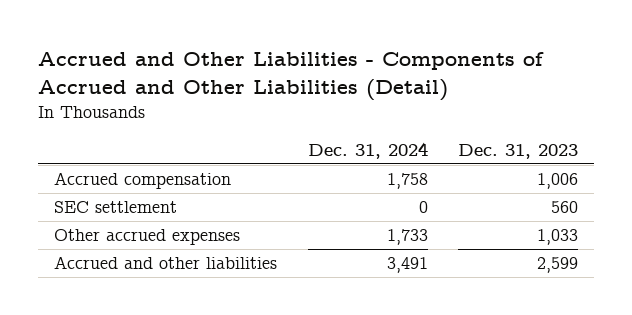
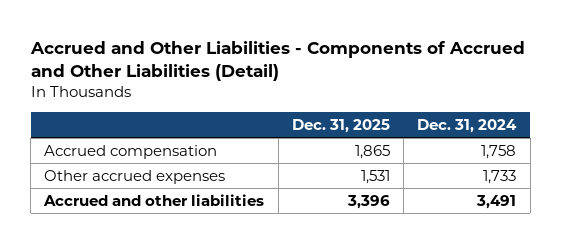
[458,143,579,159] Dec. 31, 2023 -> none
none -> [291,118,390,133] Dec. 31, 2025
[53,201,177,214] SEC settlement -> none

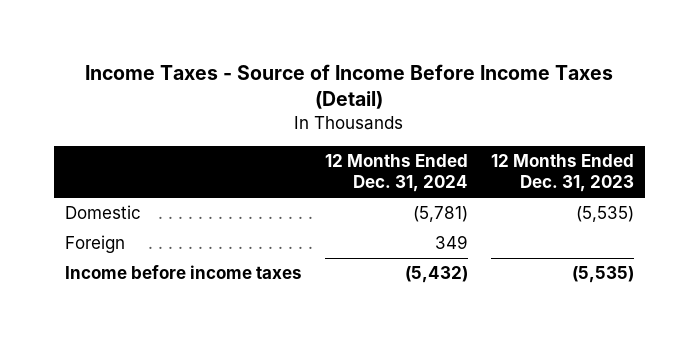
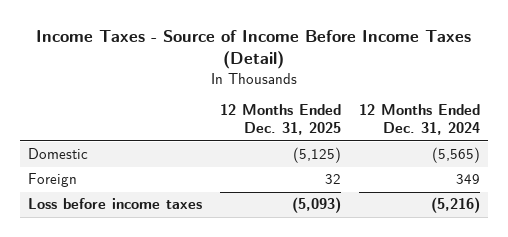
[490,153,634,193] 12 Months Ended Dec. 31, 2023 -> none
none -> [219,104,341,136] 12 Months Ended Dec. 31, 2025
[412,206,468,223] (5,781) -> [431,147,480,164] (5,565)
[65,265,303,280] Income before income taxes -> [28,198,203,210] Loss before income taxes
[404,266,468,284] (5,432) -> [430,197,480,214] (5,216)

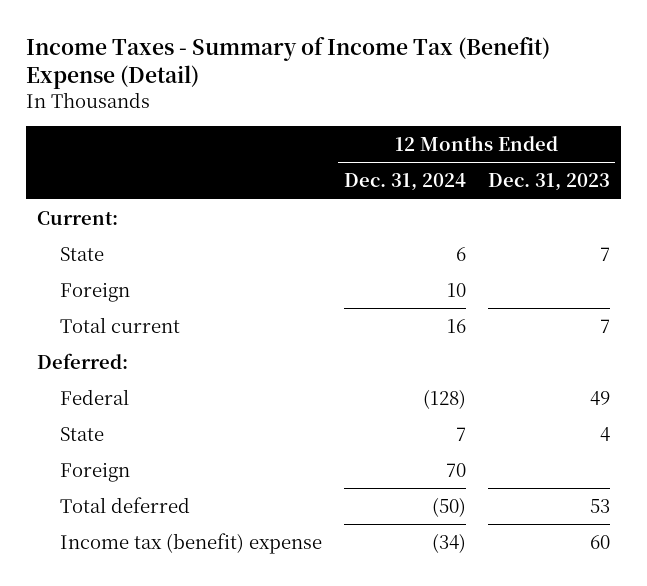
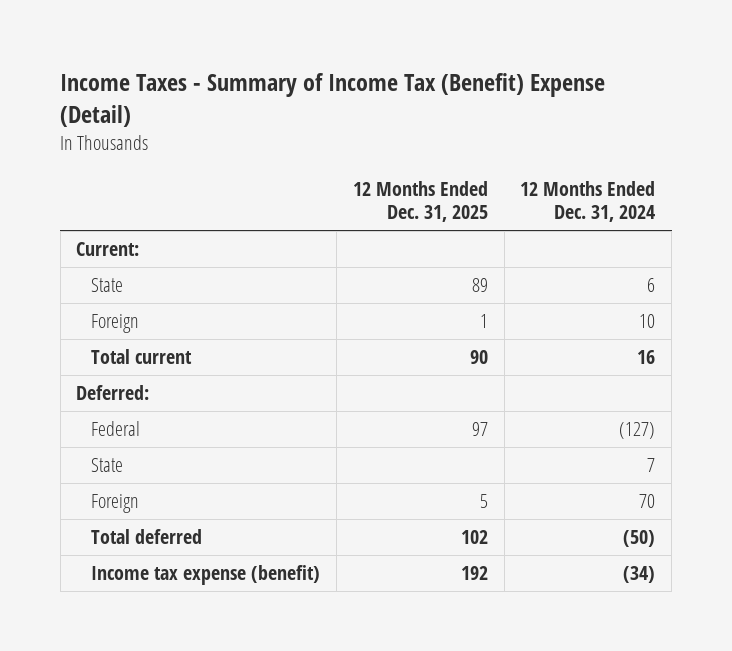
[487,173,610,192] Dec. 31, 2023 -> none
none -> [352,180,488,223] 12 Months Ended Dec. 31, 2025
[422,388,466,409] (128) -> [619,422,656,440] (127)
[59,532,322,554] Income tax (benefit) expense -> [90,565,320,586] Income tax expense (benefit)

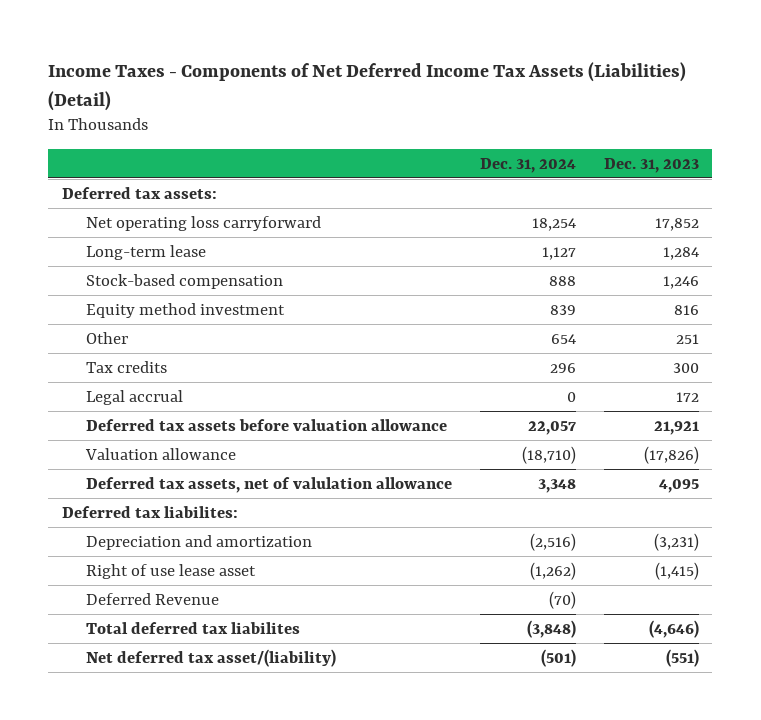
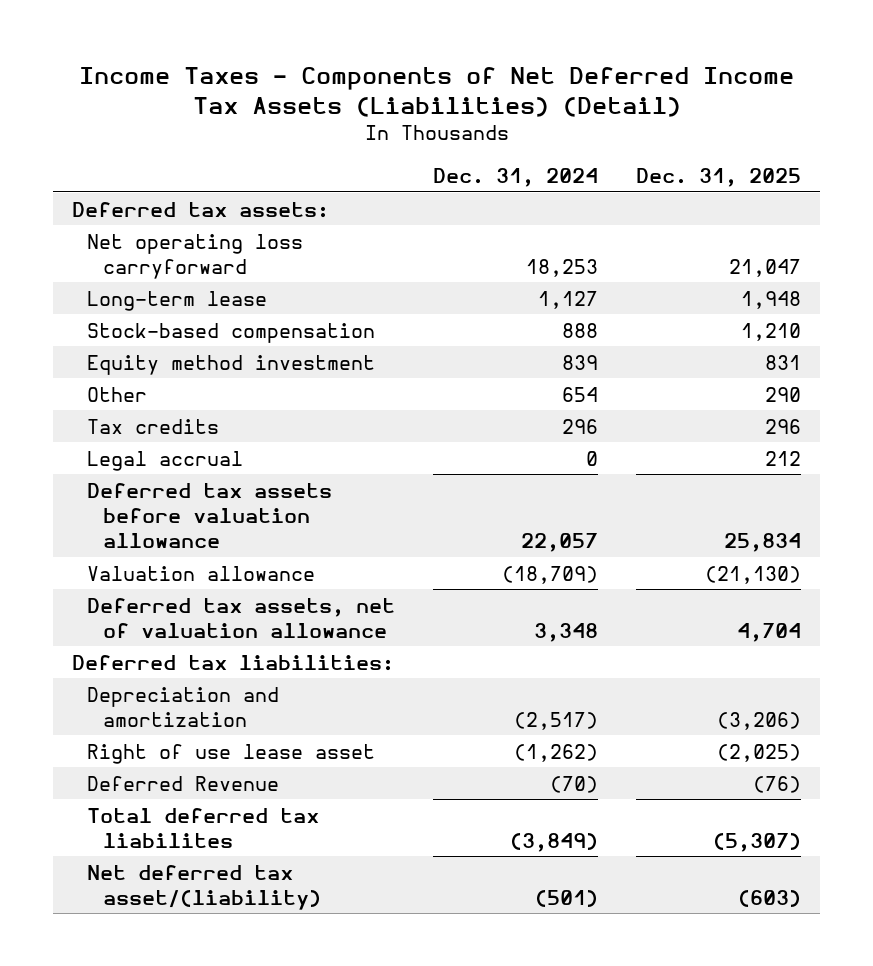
[603,157,699,173] Dec. 31, 2023 -> none
none -> [635,168,801,188] Dec. 31, 2025
[532,217,577,231] 18,254 -> [526,258,599,277] 18,253
[522,445,577,464] (18,710) -> [502,565,599,584] (18,709)
[86,476,453,493] Deferred tax assets, net of valulation allowance -> [87,597,396,638] Deferred tax assets, net of valuation allowance
[62,505,239,518] Deferred tax liabilites: -> [72,654,395,671] Deferred tax liabilities:
[530,532,577,551] (2,516) -> [514,711,599,730] (2,517)
[527,619,577,638] (3,848) -> [510,832,599,852] (3,849)

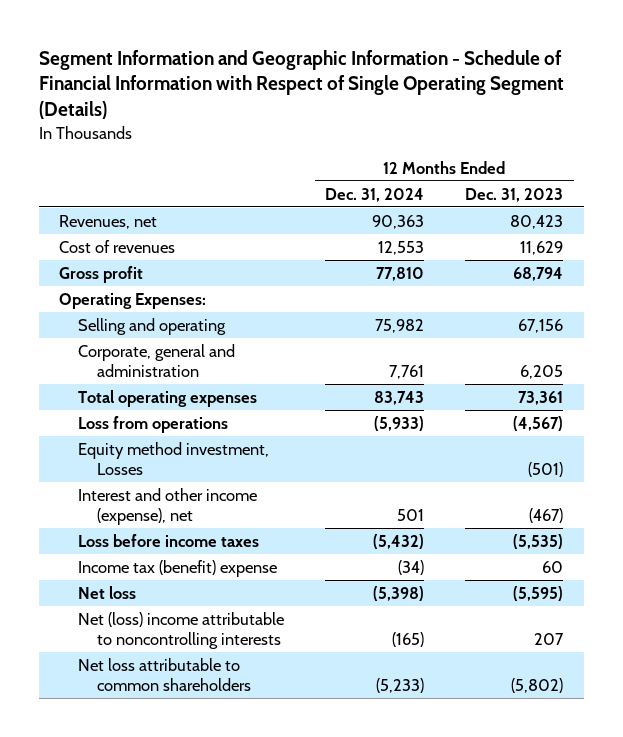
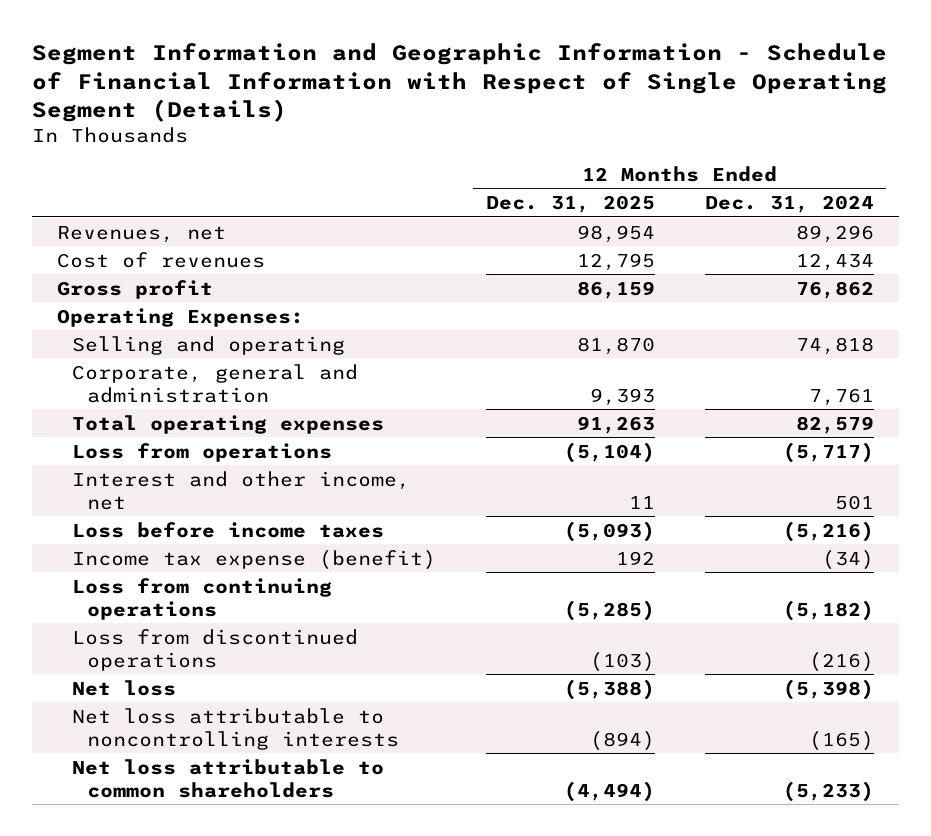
[465,187,564,202] Dec. 31, 2023 -> none
none -> [485,194,655,213] Dec. 31, 2025
[372,214,425,229] 90,363 -> [795,224,874,243] 89,296
[378,240,425,255] 12,553 -> [795,252,874,271] 12,434
[376,266,425,281] 77,810 -> [795,280,874,299] 76,862
[375,318,425,333] 75,982 -> [795,336,874,355] 74,818
[78,441,270,476] Equity method investment, Losses -> none
[374,390,425,405] 83,743 -> [795,415,874,434] 82,579
[374,415,425,431] (5,933) -> [782,441,874,463] (5,717)
[78,487,258,526] Interest and other income (expense), net -> [72,470,411,510] Interest and other income, net
[373,533,425,549] (5,432) -> [782,520,874,542] (5,216)
[78,559,278,577] Income tax (benefit) expense -> [72,549,437,570] Income tax expense (benefit)
none -> [72,577,333,620] Loss from continuing operations
none -> [72,628,359,671] Loss from discontinued operations
[78,611,285,650] Net (loss) income attributable to noncontrolling interests -> [72,707,400,750] Net loss attributable to noncontrolling interests

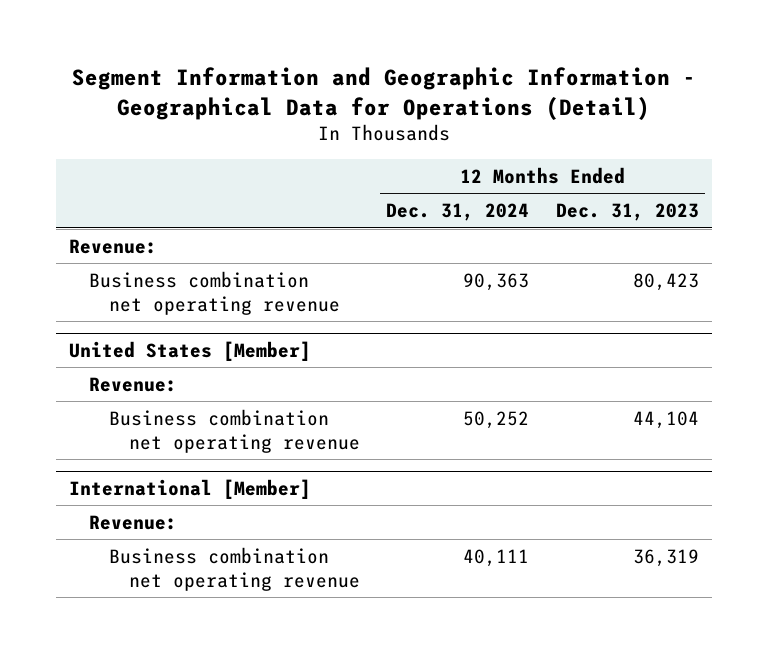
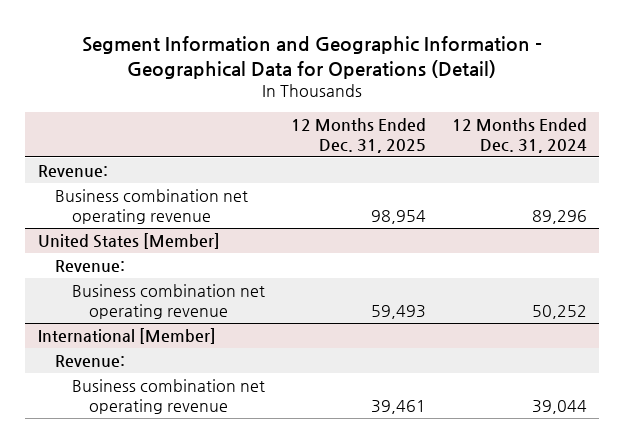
[555,203,699,222] Dec. 31, 2023 -> none
none -> [290,118,426,154] 12 Months Ended Dec. 31, 2025
[463,272,530,291] 90,363 -> [531,209,587,224] 89,296
[463,548,530,567] 40,111 -> [531,399,587,414] 39,044

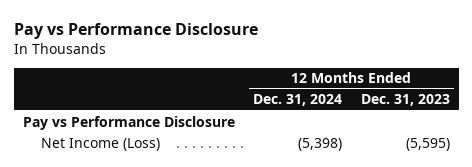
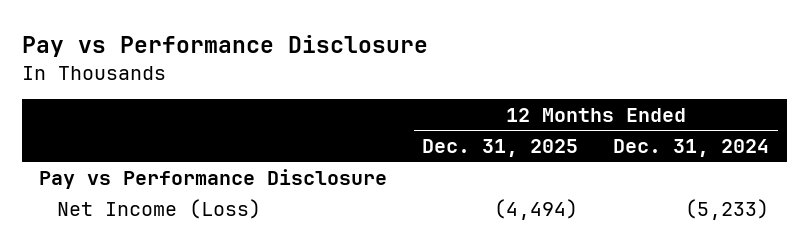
[360,94,450,107] Dec. 31, 2023 -> none
none -> [422,139,579,158] Dec. 31, 2025
[298,137,343,151] (5,398) -> [685,198,770,220] (5,233)

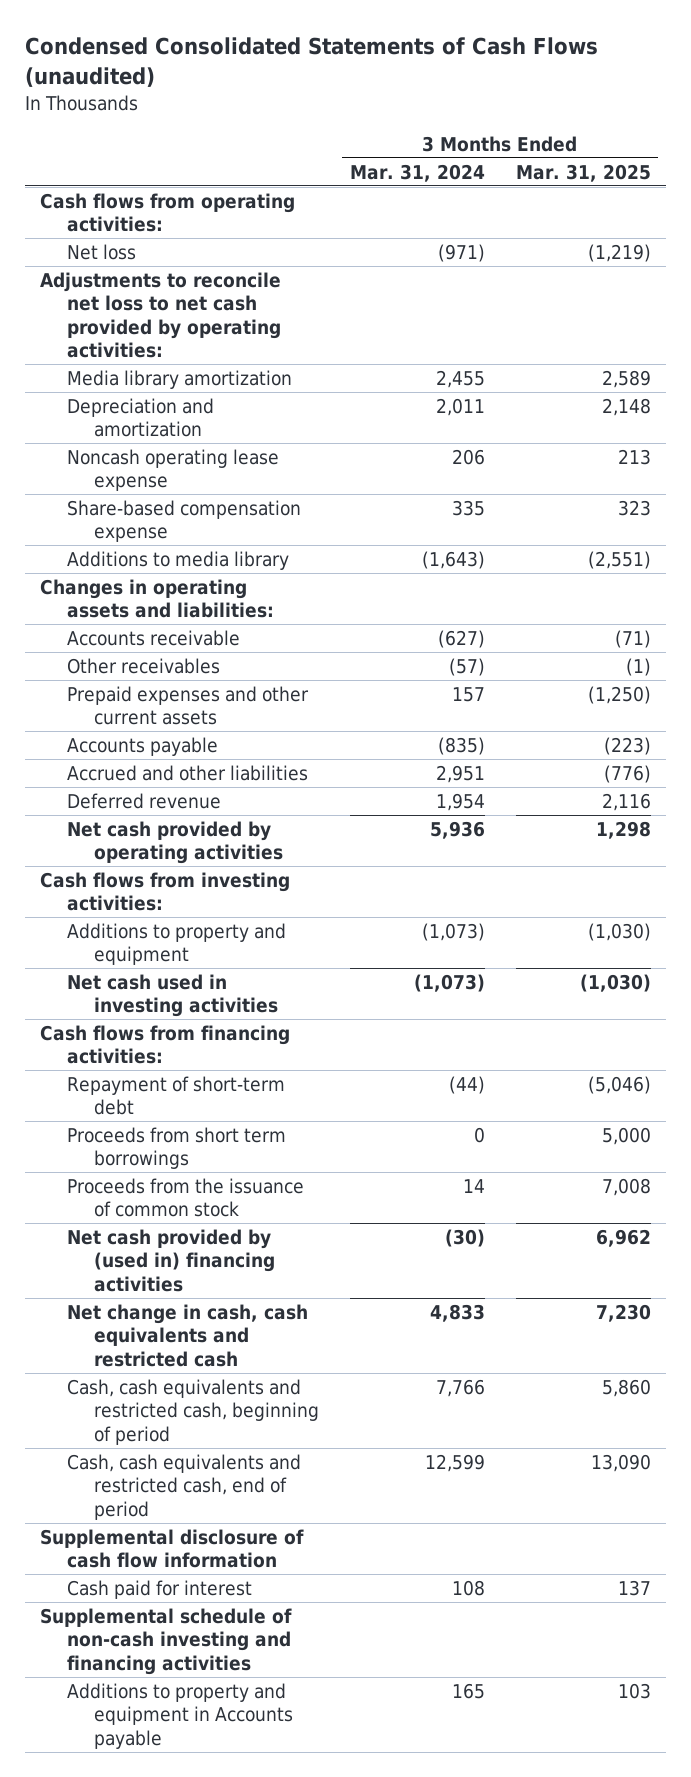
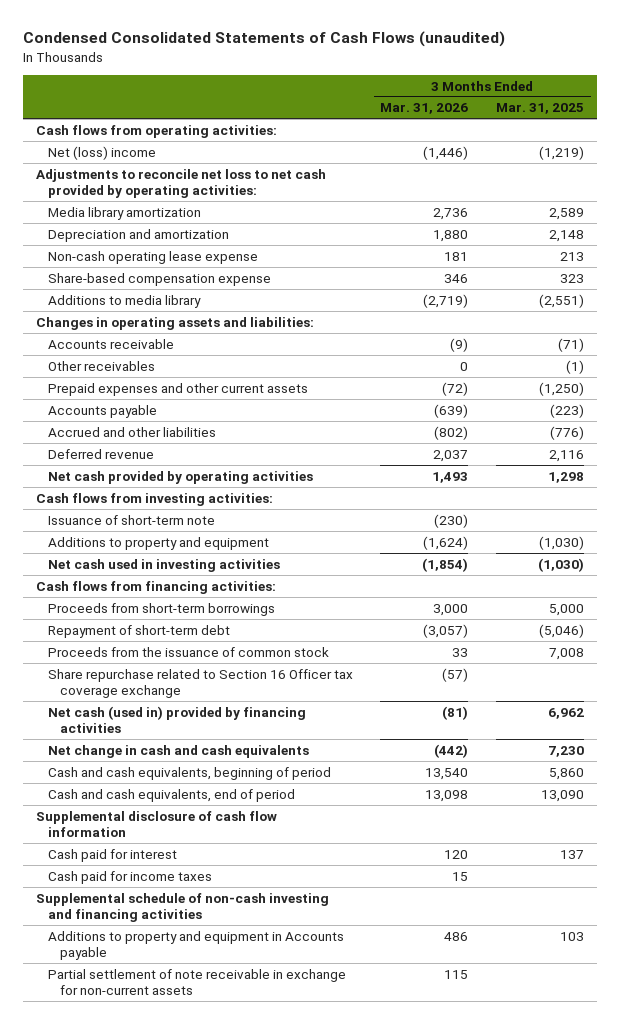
[349,163,485,182] Mar. 31, 2024 -> none
none -> [380,103,469,115] Mar. 31, 2026
[66,244,136,261] Net loss -> [48,145,157,160] Net (loss) income
[66,449,279,492] Noncash operating lease expense -> [48,250,259,264] Non-cash operating lease expense
none -> [48,514,216,525] Issuance of short-term note
none -> [48,602,276,616] Proceeds from short-term borrowings
[66,1127,286,1170] Proceeds from short term borrowings -> none
none -> [48,668,354,698] Share repurchase related to Section 16 Officer tax coverage exchange
[66,1229,275,1292] Net cash provided by (used in) financing activities -> [48,705,307,733] Net cash (used in) provided by financing activities
[66,1304,308,1367] Net change in cash, cash equivalents and restricted cash -> [48,744,310,758] Net change in cash and cash equivalents
[66,1379,319,1445] Cash, cash equivalents and restricted cash, beginning of period -> [48,766,332,780] Cash and cash equivalents, beginning of period
[66,1454,301,1520] Cash, cash equivalents and restricted cash, end of period -> [48,788,296,802] Cash and cash equivalents, end of period
none -> [48,870,213,884] Cash paid for income taxes
none -> [48,968,347,995] Partial settlement of note receivable in exchange for non-current assets

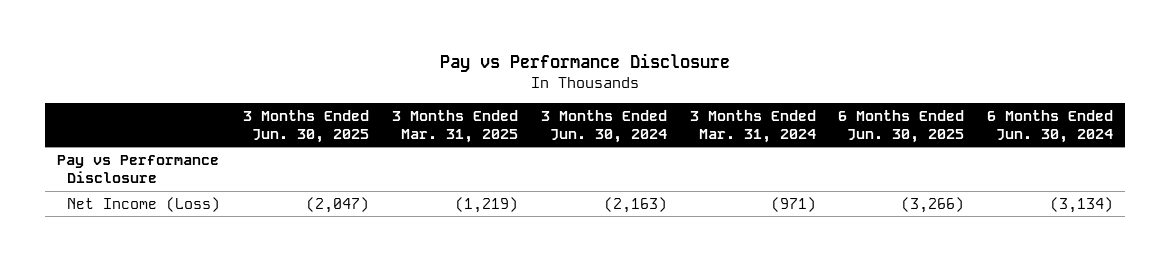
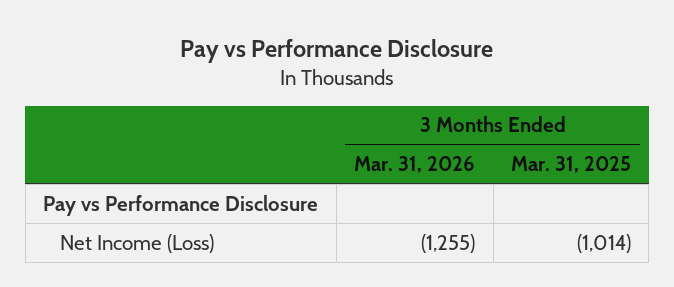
[242,109,369,144] 3 Months Ended Jun. 30, 2025 -> none
[540,109,667,144] 3 Months Ended Jun. 30, 2024 -> none
[689,109,816,144] 3 Months Ended Mar. 31, 2024 -> none
[838,109,965,144] 6 Months Ended Jun. 30, 2025 -> none
[987,109,1114,144] 6 Months Ended Jun. 30, 2024 -> none
none -> [354,156,476,174] Mar. 31, 2026
[454,196,518,213] (1,219) -> [576,233,631,253] (1,014)

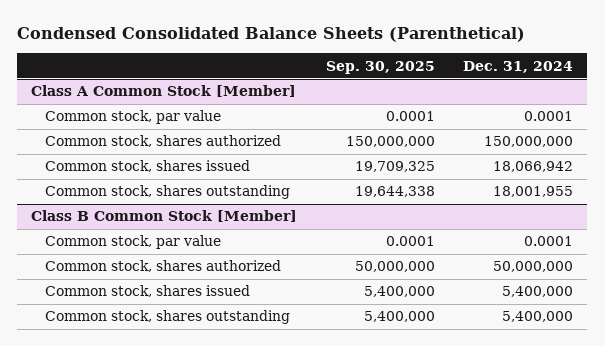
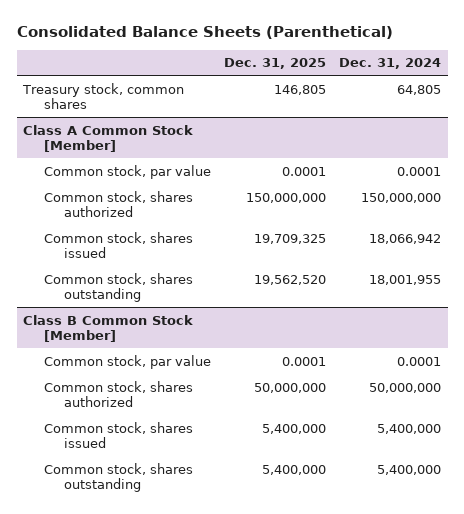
[17,27,526,43] Condensed Consolidated Balance Sheets (Parenthetical) -> [16,25,393,39] Consolidated Balance Sheets (Parenthetical)
[325,60,435,74] Sep. 30, 2025 -> none
none -> [223,58,326,70] Dec. 31, 2025
none -> [22,82,185,110] Treasury stock, common shares

